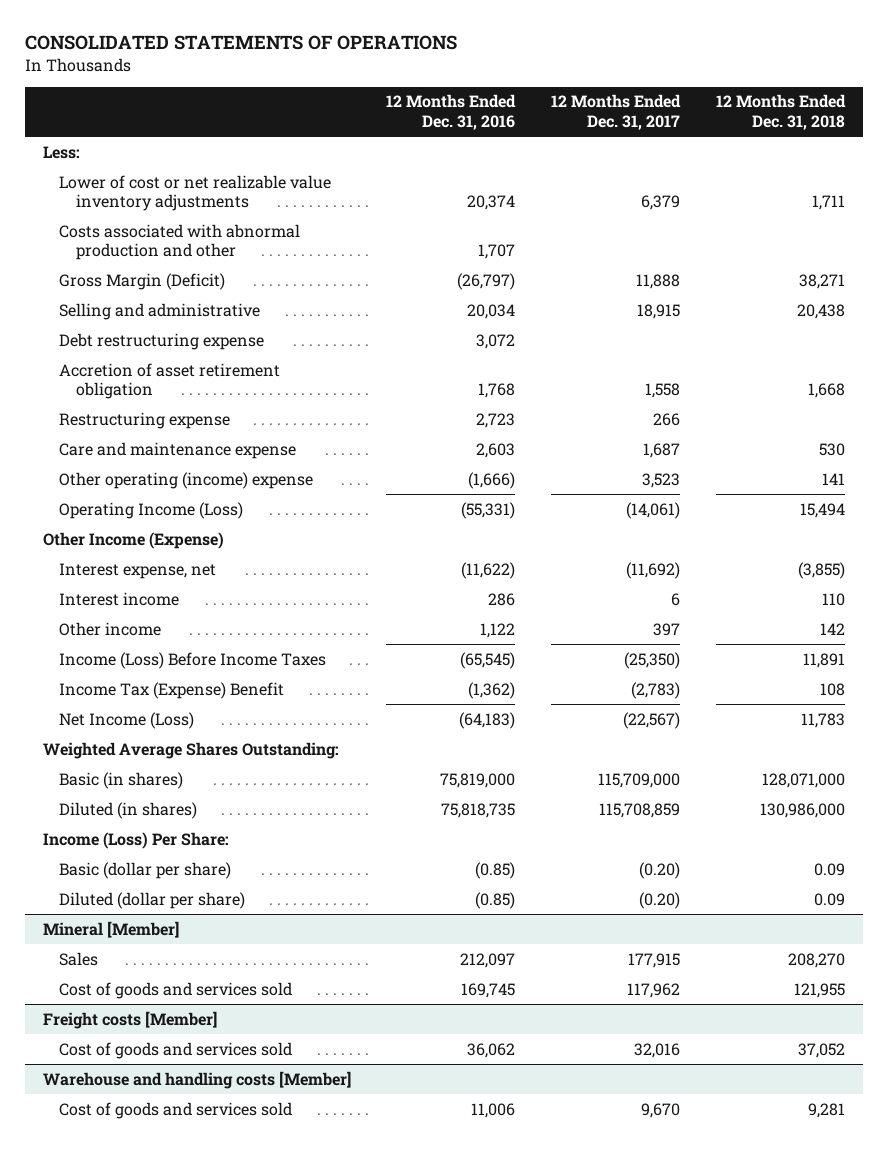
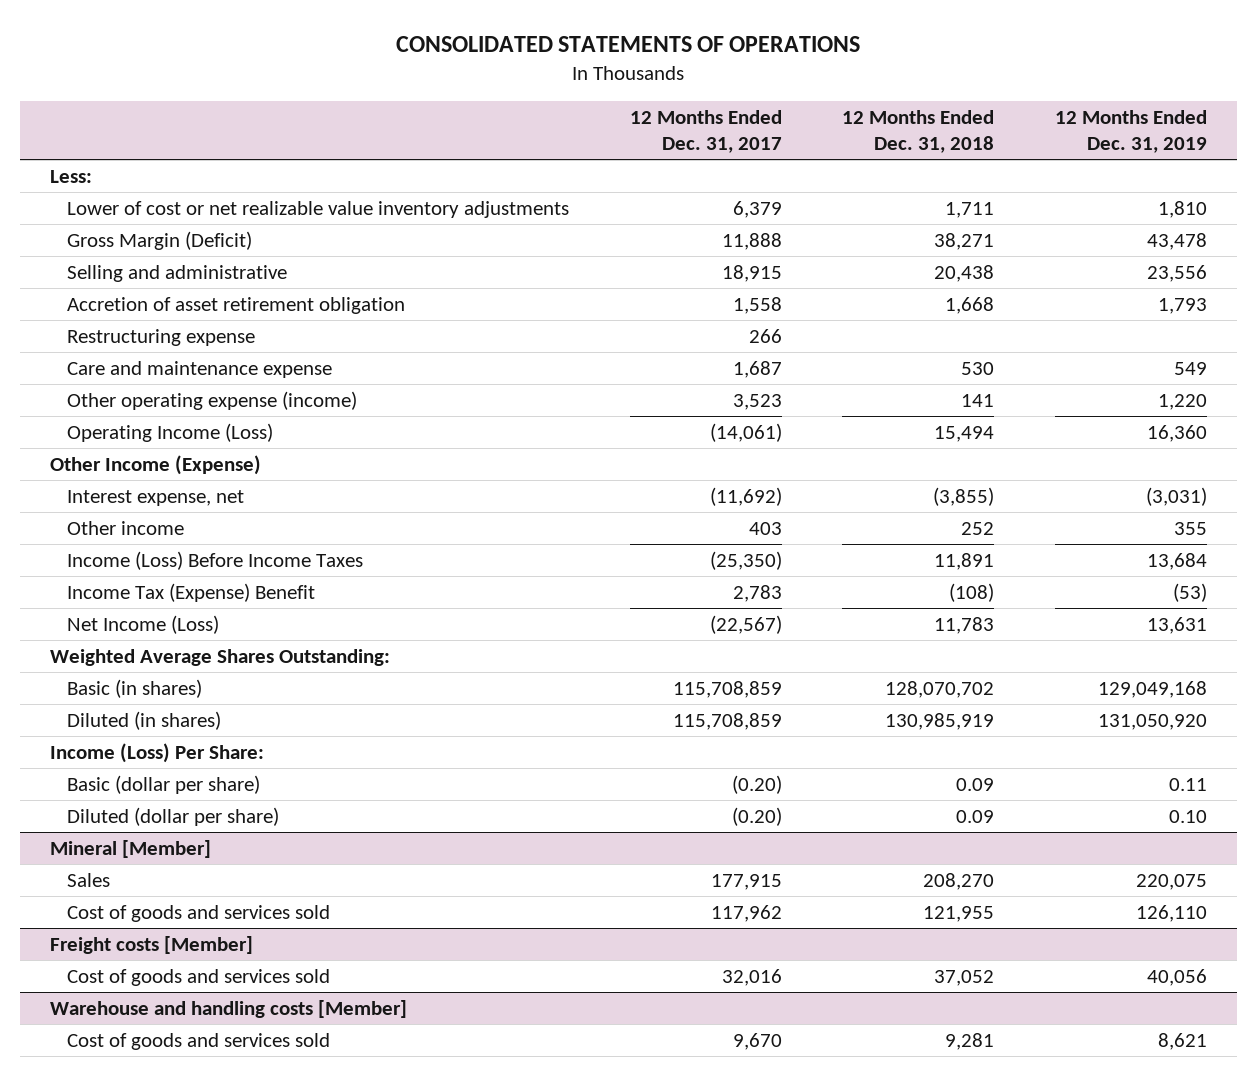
[386,94,517,131] 12 Months Ended Dec. 31, 2016 -> none
none -> [1055,110,1208,154] 12 Months Ended Dec. 31, 2019
[59,223,301,261] Costs associated with abnormal production and other -> none
[59,332,265,350] Debt restructuring expense -> none
[59,471,314,489] Other operating (income) expense -> [67,390,358,410] Other operating expense (income)
[59,591,180,606] Interest income -> none
[653,622,681,636] 397 -> [748,521,782,535] 403
[820,622,846,635] 142 -> [961,521,995,535] 252
[631,681,681,699] (2,783) -> [732,584,782,602] 2,783
[820,682,846,696] 108 -> [949,582,995,602] (108)
[598,772,681,788] 115,709,000 -> [672,680,782,698] 115,708,859
[762,772,846,788] 128,071,000 -> [885,680,995,698] 128,070,702
[760,802,846,818] 130,986,000 -> [885,712,995,730] 130,985,919

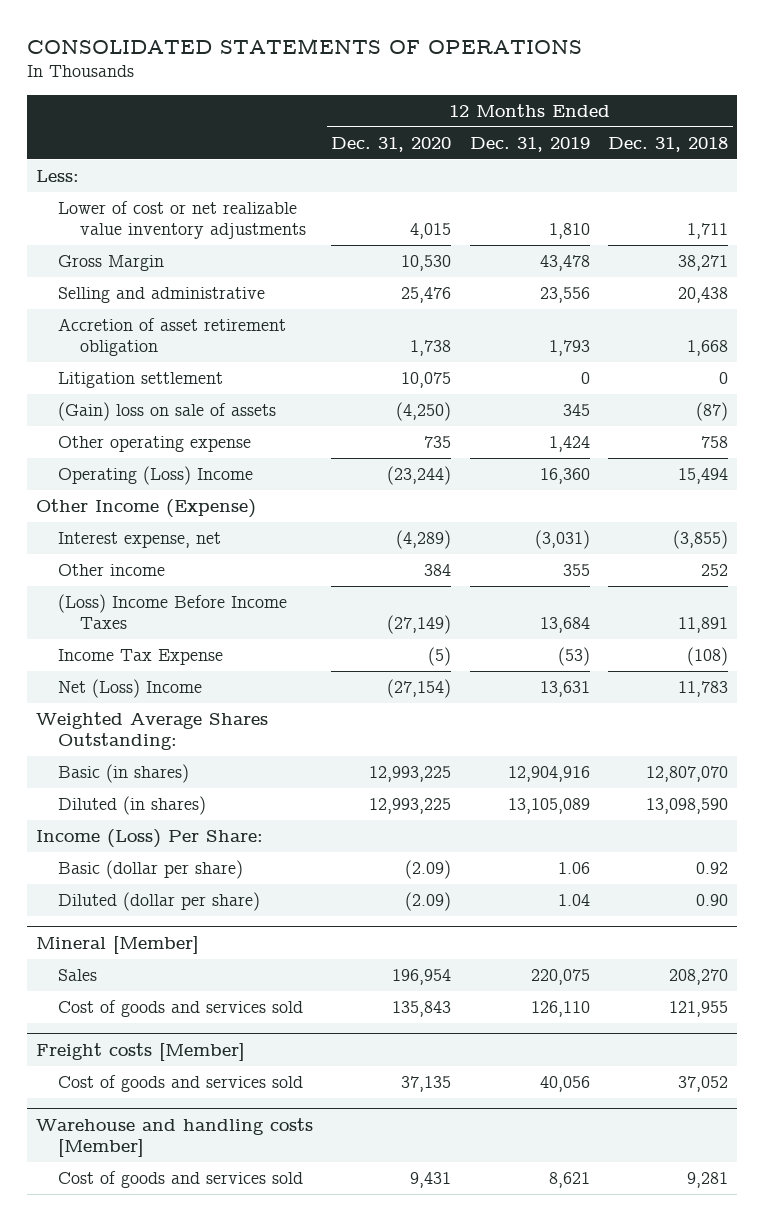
[629,110,782,154] 12 Months Ended Dec. 31, 2017 -> none
none -> [331,136,452,152] Dec. 31, 2020
[67,230,253,250] Gross Margin (Deficit) -> [57,255,164,272] Gross Margin
[67,328,256,346] Restructuring expense -> none
[67,360,333,378] Care and maintenance expense -> none
none -> [57,372,223,389] Litigation settlement
none -> [57,402,276,422] (Gain) loss on sale of assets
[67,390,358,410] Other operating expense (income) -> [57,436,251,453] Other operating expense
[961,393,995,407] 141 -> [701,436,729,449] 758
[1158,393,1208,410] 1,220 -> [548,436,590,453] 1,424
[67,422,274,442] Operating Income (Loss) -> [57,466,253,486] Operating (Loss) Income
[67,550,364,570] Income (Loss) Before Income Taxes -> [57,594,287,630] (Loss) Income Before Income Taxes
[67,582,316,602] Income Tax (Expense) Benefit -> [57,649,223,666] Income Tax Expense
[67,614,220,634] Net Income (Loss) -> [57,679,202,699] Net (Loss) Income
[885,680,995,698] 128,070,702 -> [646,766,729,783] 12,807,070
[1098,680,1208,698] 129,049,168 -> [507,766,590,783] 12,904,916
[885,712,995,730] 130,985,919 -> [646,798,729,815] 13,098,590
[1098,713,1208,730] 131,050,920 -> [507,798,590,815] 13,105,089
[956,777,995,791] 0.09 -> [696,862,729,875] 0.92
[1169,777,1208,791] 0.11 -> [557,862,590,875] 1.06
[956,809,995,823] 0.09 -> [696,894,729,907] 0.90
[1169,809,1208,823] 0.10 -> [557,894,590,907] 1.04

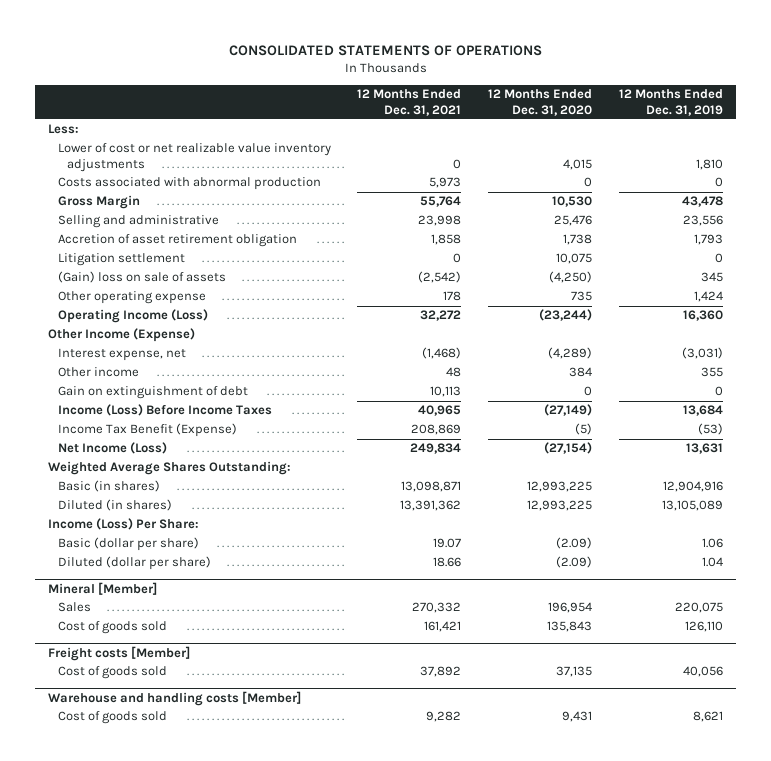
[608,136,729,152] Dec. 31, 2018 -> none
none -> [357,89,462,116] 12 Months Ended Dec. 31, 2021
none -> [57,177,321,191] Costs associated with abnormal production
[57,466,253,486] Operating (Loss) Income -> [57,309,208,324] Operating Income (Loss)
none -> [57,386,248,400] Gain on extinguishment of debt
[57,594,287,630] (Loss) Income Before Income Taxes -> [57,404,272,417] Income (Loss) Before Income Taxes
[57,649,223,666] Income Tax Expense -> [57,423,237,438] Income Tax Benefit (Expense)
[57,679,202,699] Net (Loss) Income -> [57,442,167,455] Net Income (Loss)
[57,1000,303,1018] Cost of goods and services sold -> [57,621,167,635] Cost of goods sold
[57,1075,303,1093] Cost of goods and services sold -> [57,666,167,680] Cost of goods sold
[57,1171,303,1189] Cost of goods and services sold -> [57,711,167,725] Cost of goods sold

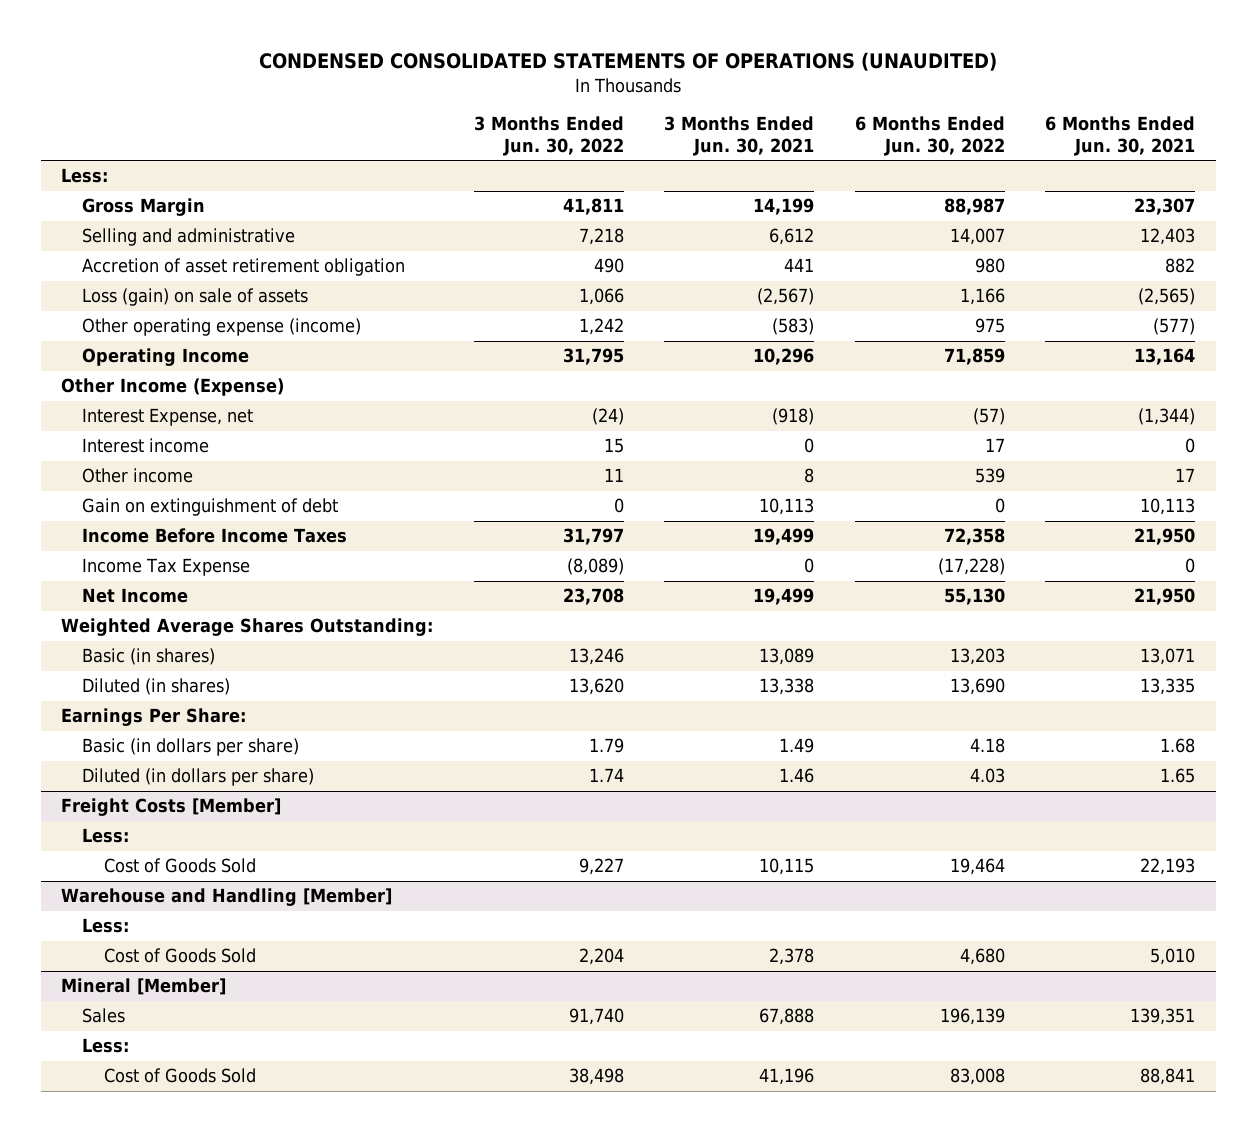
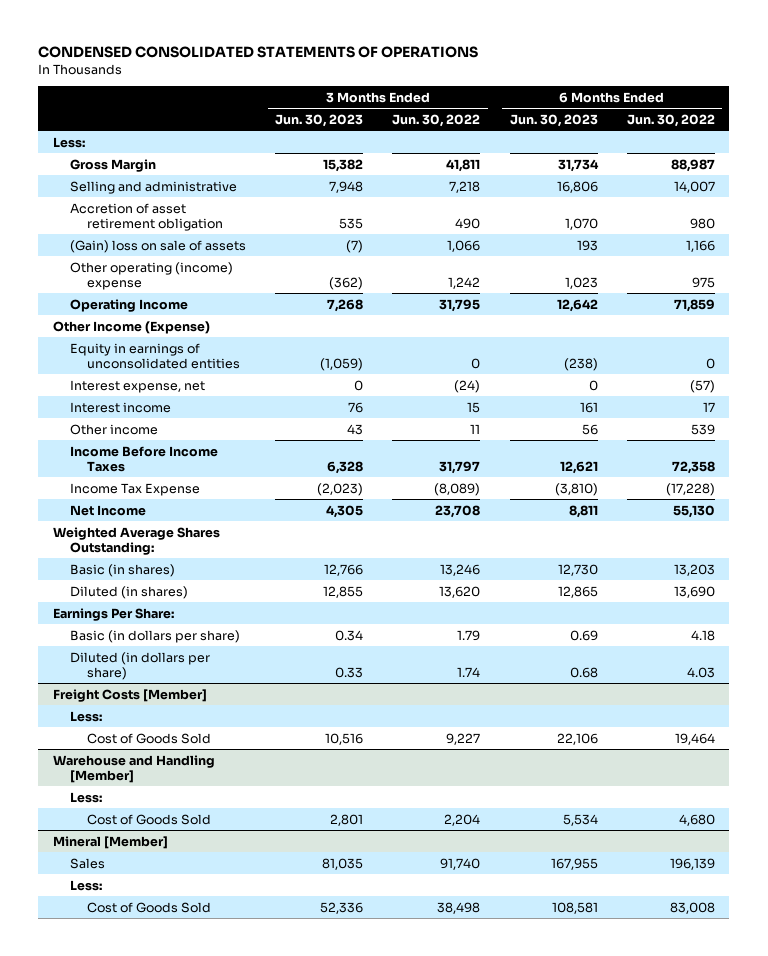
[259,52,998,72] CONDENSED CONSOLIDATED STATEMENTS OF OPERATIONS (UNAUDITED) -> [38,46,479,59] CONDENSED CONSOLIDATED STATEMENTS OF OPERATIONS
[664,116,815,156] 3 Months Ended Jun. 30, 2021 -> none
[1045,116,1196,156] 6 Months Ended Jun. 30, 2021 -> none
none -> [275,113,364,127] Jun. 30, 2023
none -> [509,113,598,127] Jun. 30, 2023
[82,288,309,307] Loss (gain) on sale of assets -> [69,239,246,253] (Gain) loss on sale of assets
[82,318,362,337] Other operating expense (income) -> [69,261,233,290] Other operating (income) expense
none -> [69,342,241,369] Equity in earnings of unconsolidated entities
[82,408,254,427] Interest Expense, net -> [69,379,205,393] Interest expense, net
[82,498,339,517] Gain on extinguishment of debt -> none

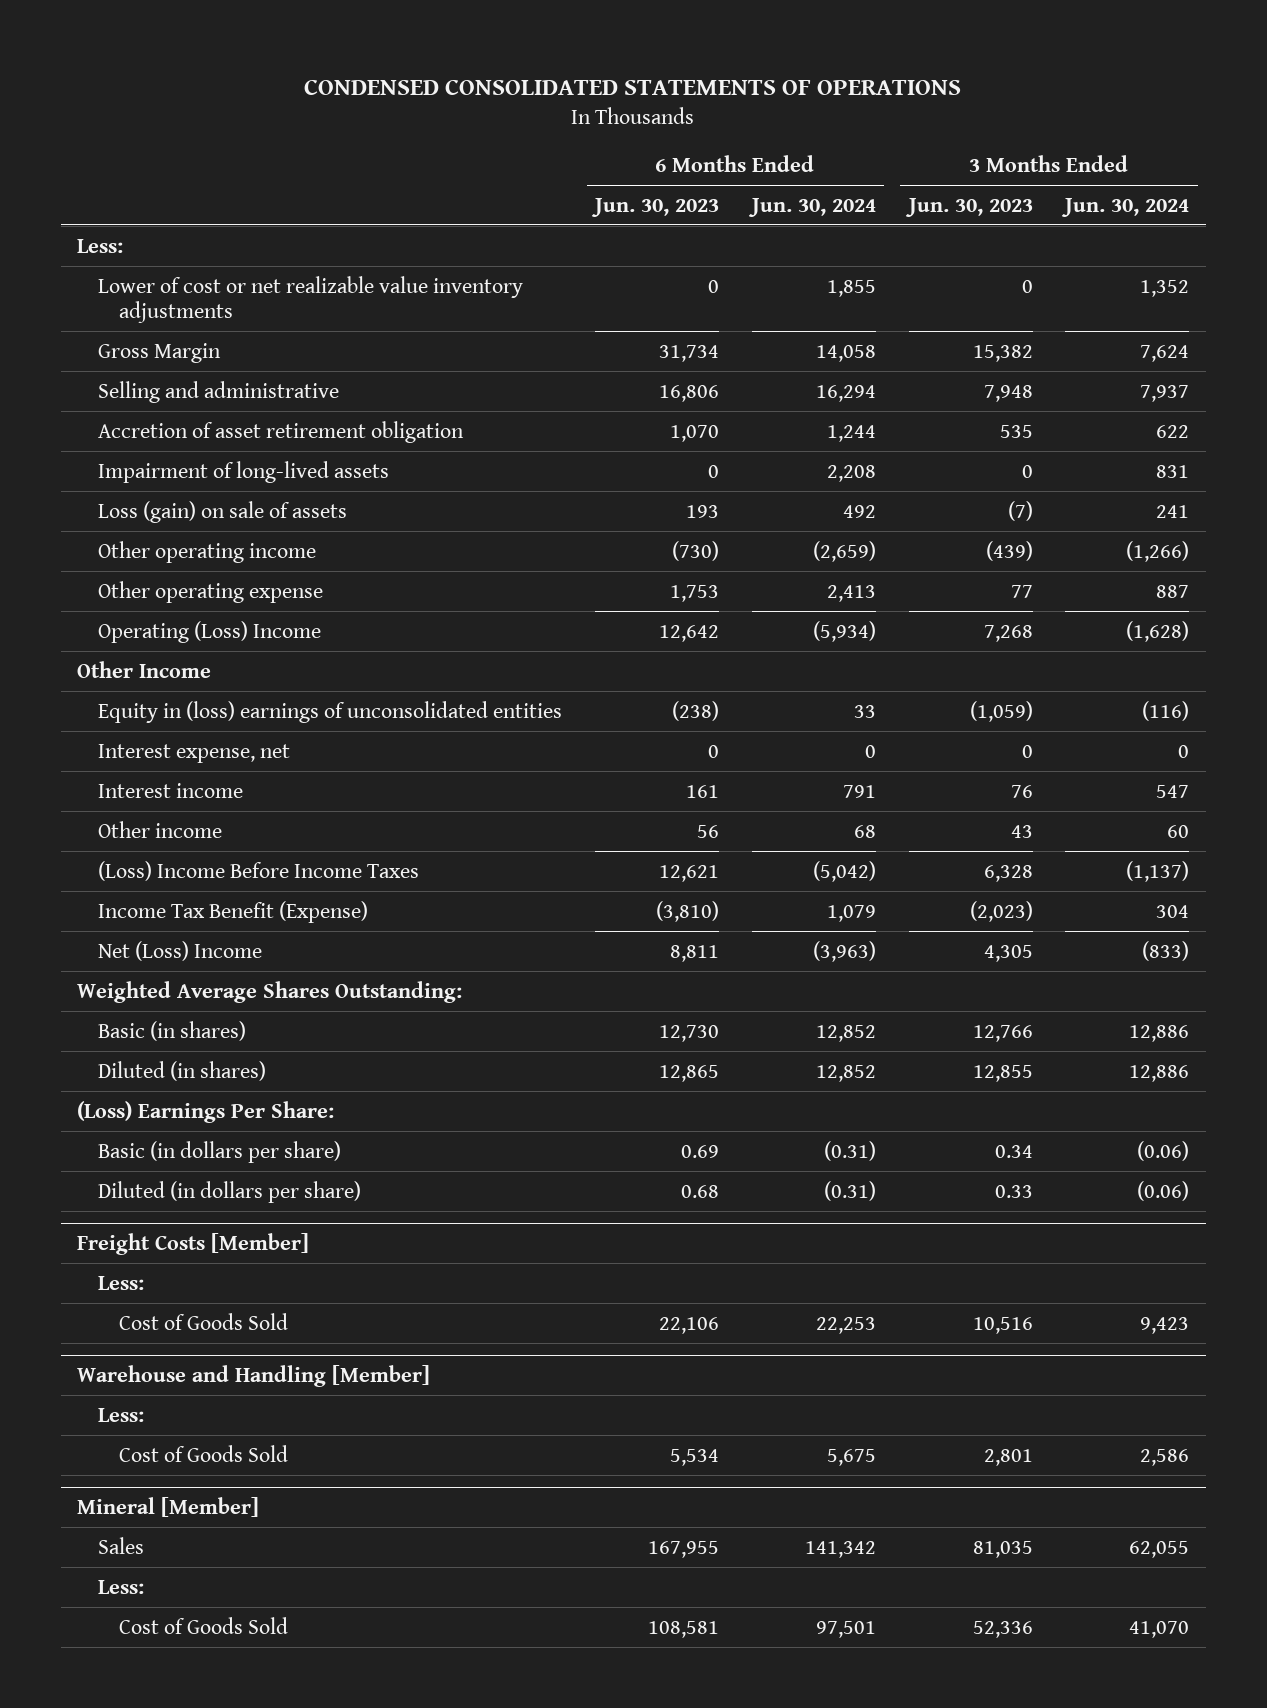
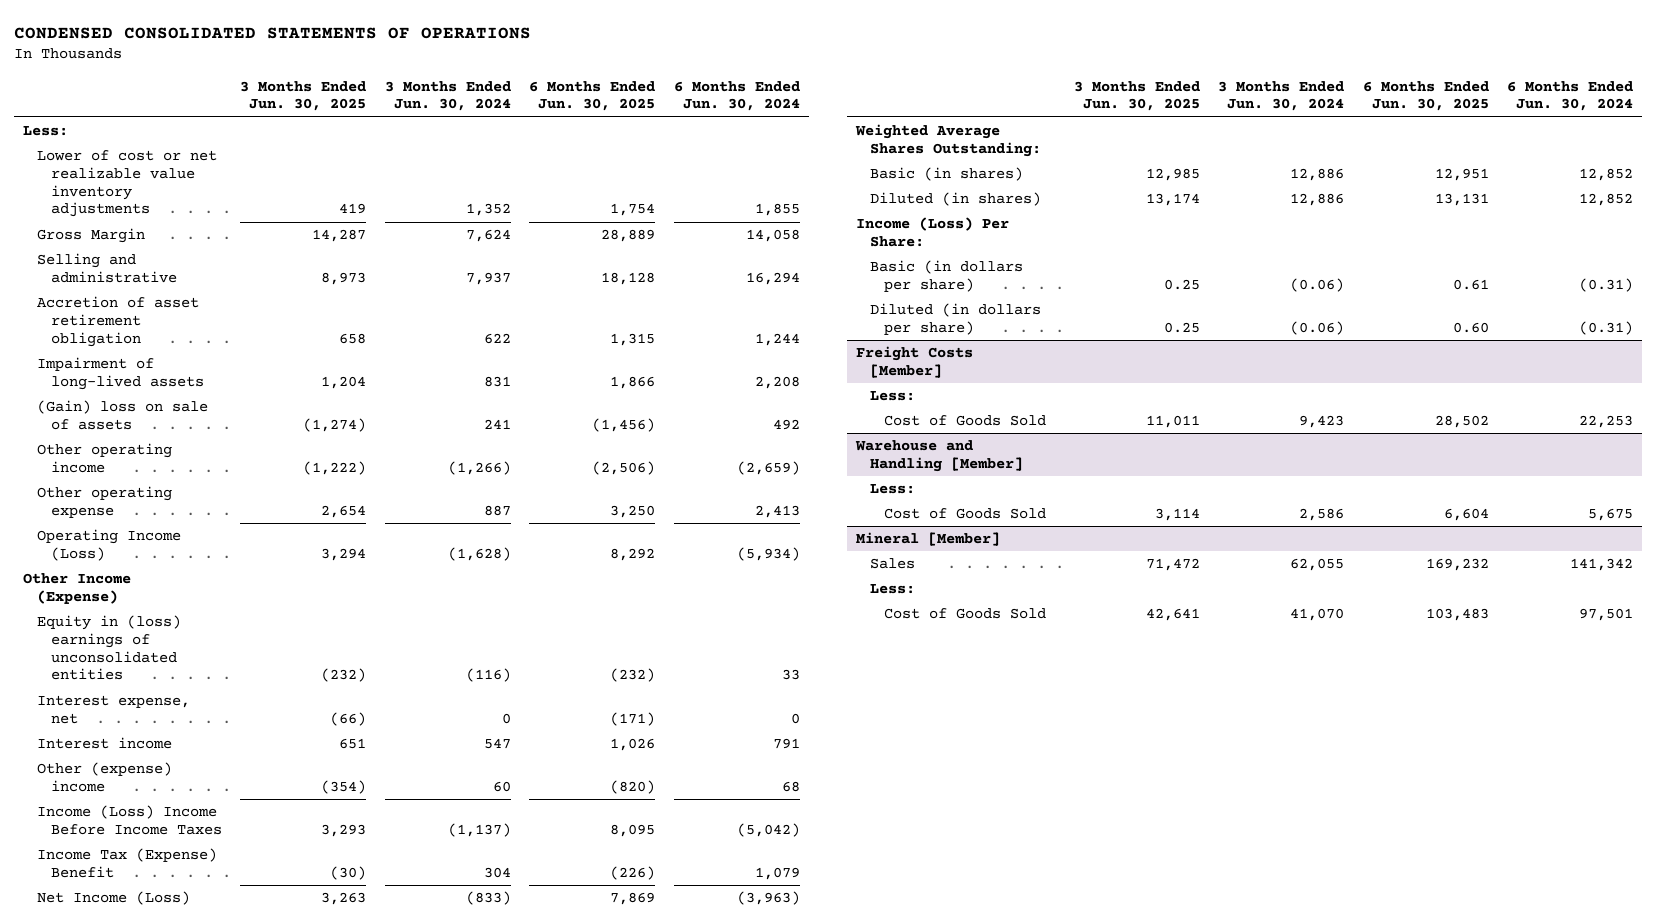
[590,197,719,217] Jun. 30, 2023 -> none
[904,197,1033,217] Jun. 30, 2023 -> none
none -> [240,80,367,112] 3 Months Ended Jun. 30, 2025
none -> [529,80,656,112] 6 Months Ended Jun. 30, 2025
[97,500,347,523] Loss (gain) on sale of assets -> [36,400,208,430] (Gain) loss on sale of assets
[97,620,321,643] Operating (Loss) Income -> [36,529,181,561] Operating Income (Loss)
[77,660,212,678] Other Income -> [23,573,132,604] Other Income (Expense)
[97,820,222,838] Other income -> [36,762,172,792] Other (expense) income
[97,860,419,881] (Loss) Income Before Income Taxes -> [36,805,222,835] Income (Loss) Income Before Income Taxes
[97,900,368,923] Income Tax Benefit (Expense) -> [36,848,217,878] Income Tax (Expense) Benefit
[97,940,262,961] Net (Loss) Income -> [36,891,190,906] Net Income (Loss)
[77,1100,335,1123] (Loss) Earnings Per Share: -> [856,217,1010,247] Income (Loss) Per Share:

